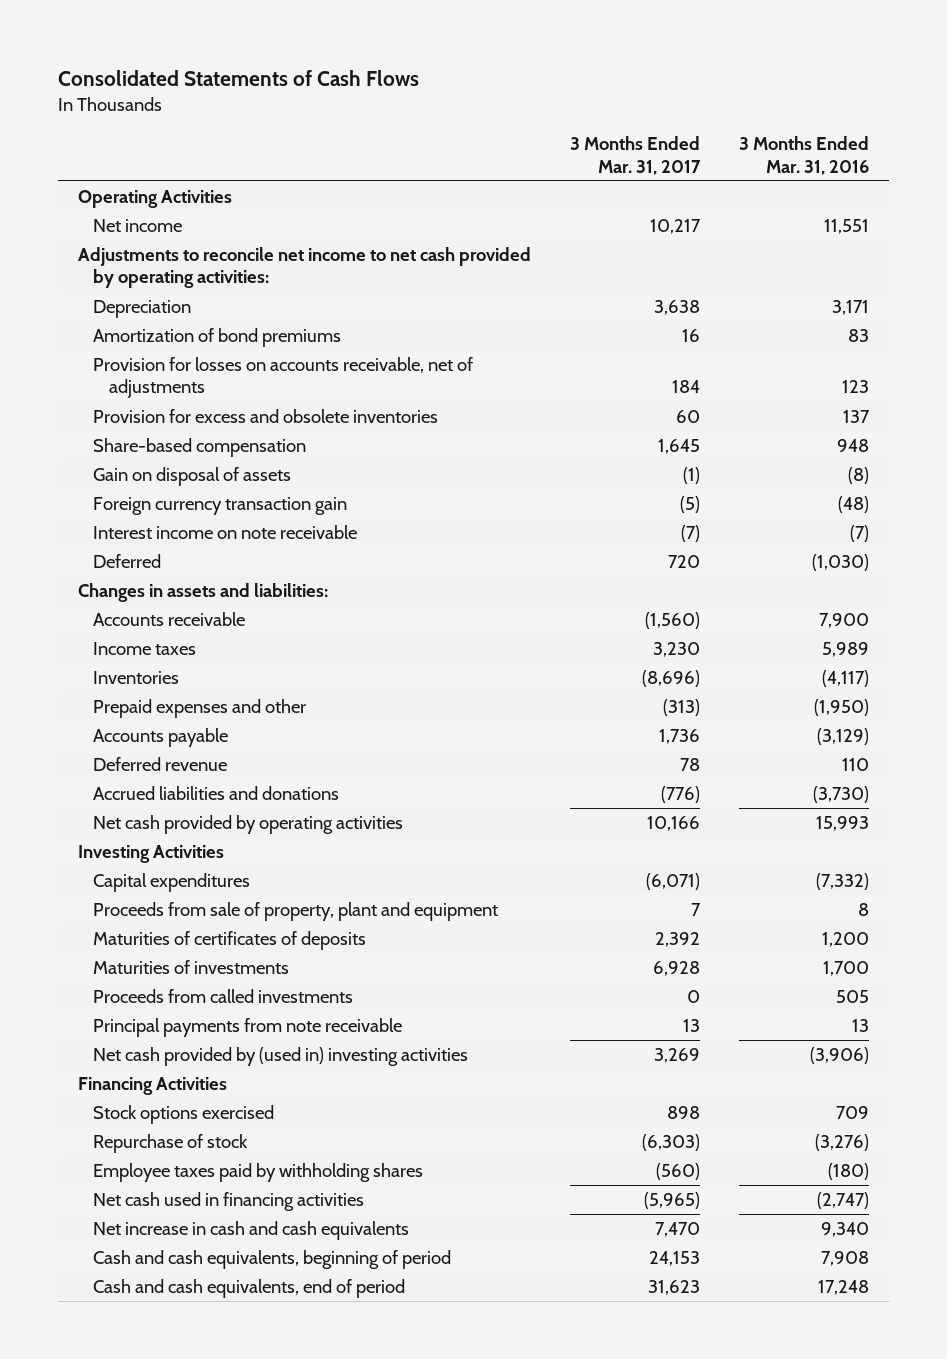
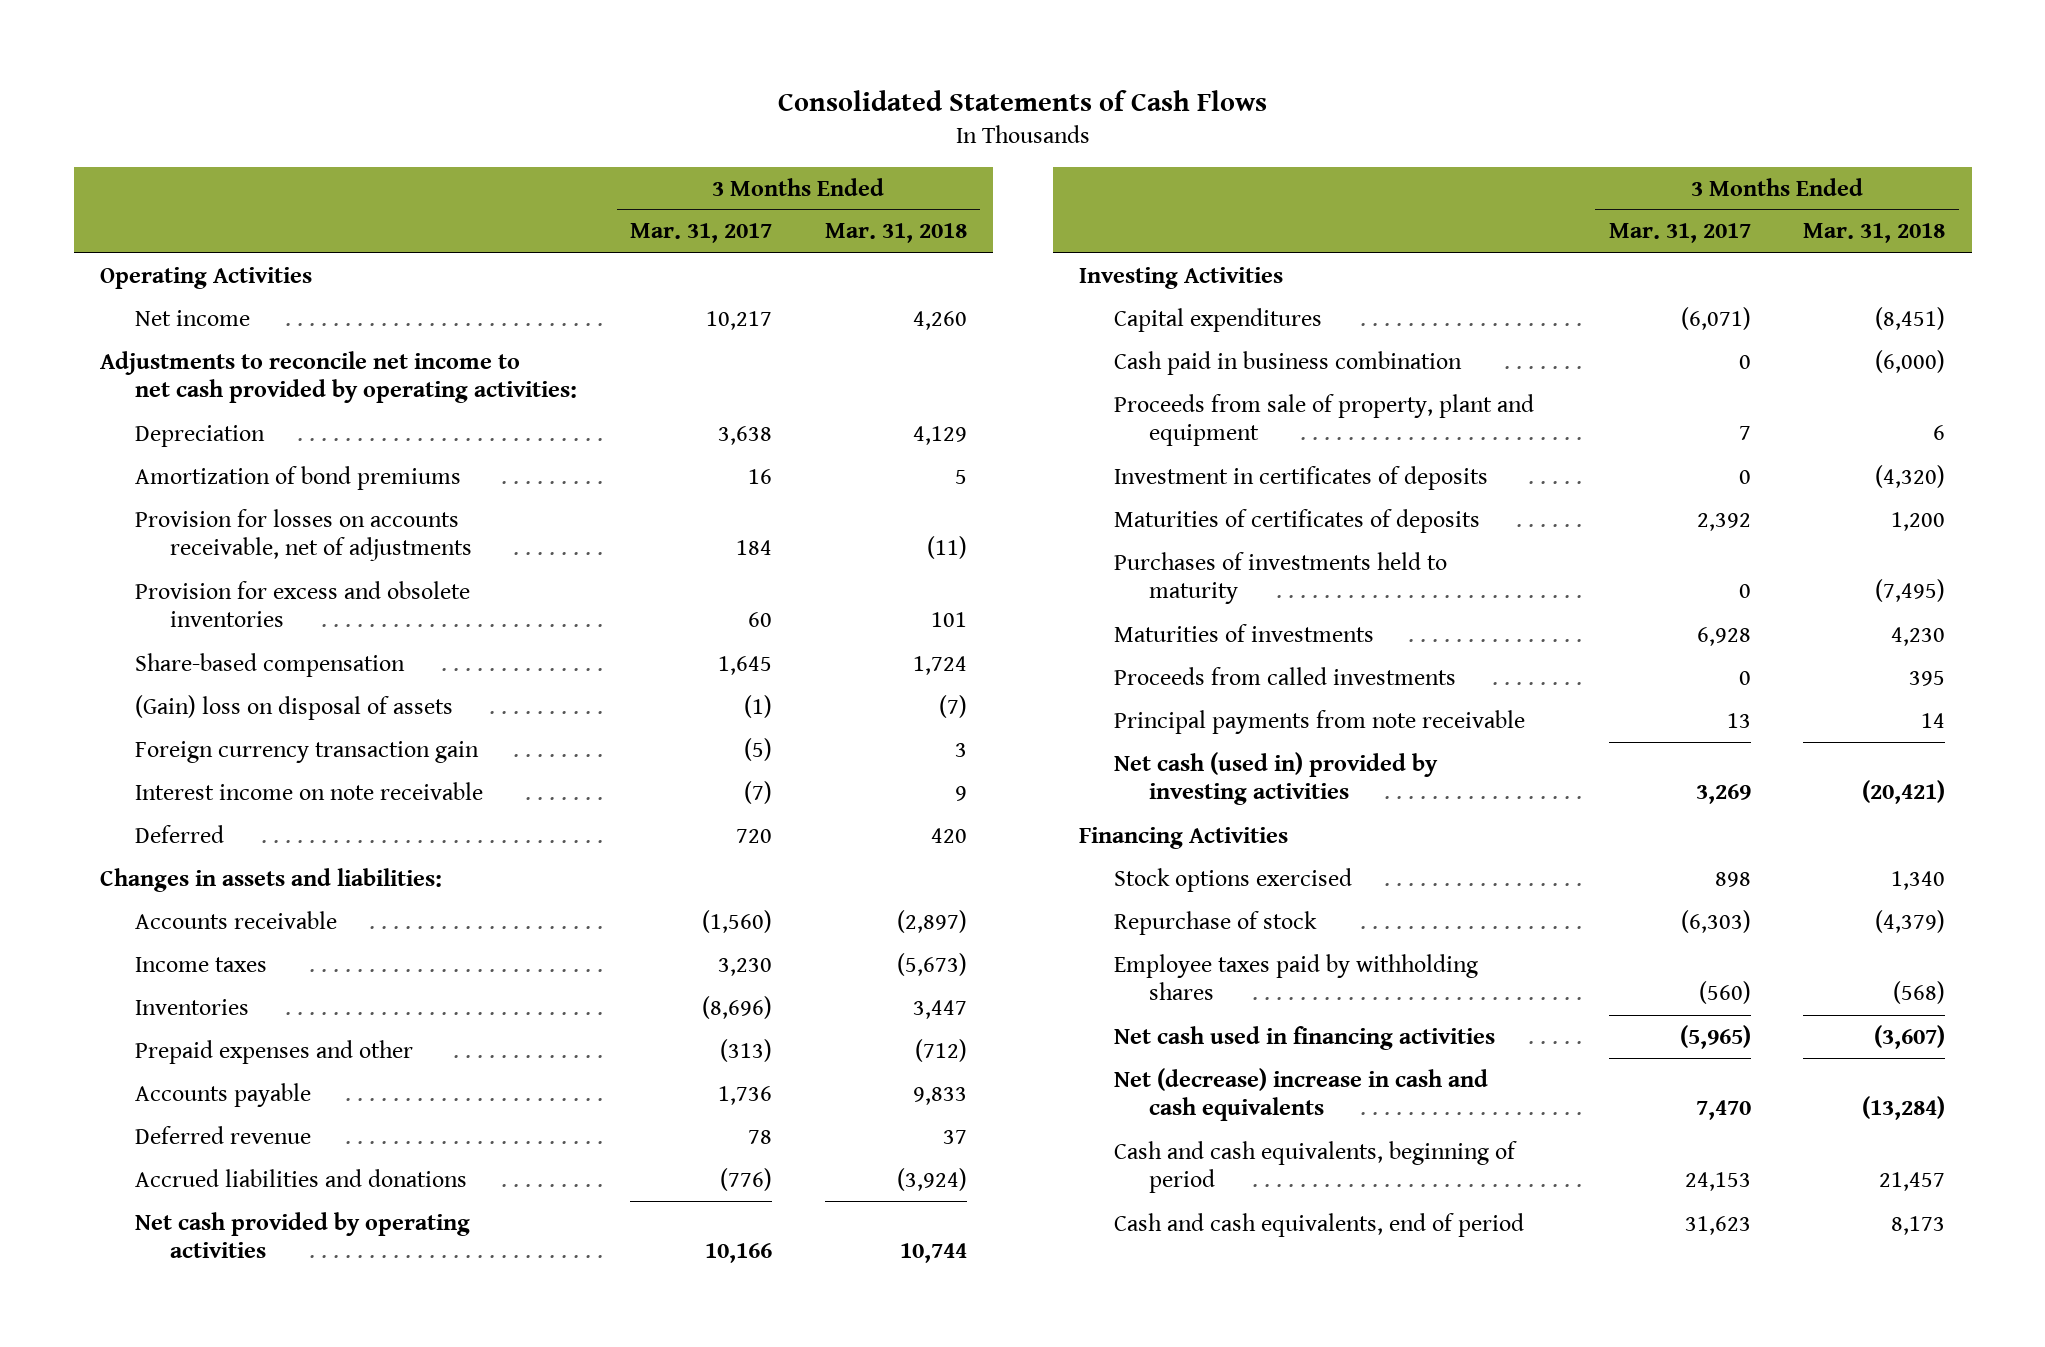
[738,136,869,175] 3 Months Ended Mar. 31, 2016 -> none
none -> [824,223,967,244] Mar. 31, 2018
[93,466,292,486] Gain on disposal of assets -> [134,694,453,720] (Gain) loss on disposal of assets
none -> [1113,350,1462,375] Cash paid in business combination
none -> [1113,465,1488,490] Investment in certificates of deposits
none -> [1113,551,1447,605] Purchases of investments held to maturity
[93,1046,469,1066] Net cash provided by (used in) investing activities -> [1113,751,1438,806] Net cash (used in) provided by investing activities
[93,1220,410,1240] Net increase in cash and cash equivalents -> [1113,1067,1488,1122] Net (decrease) increase in cash and cash equivalents

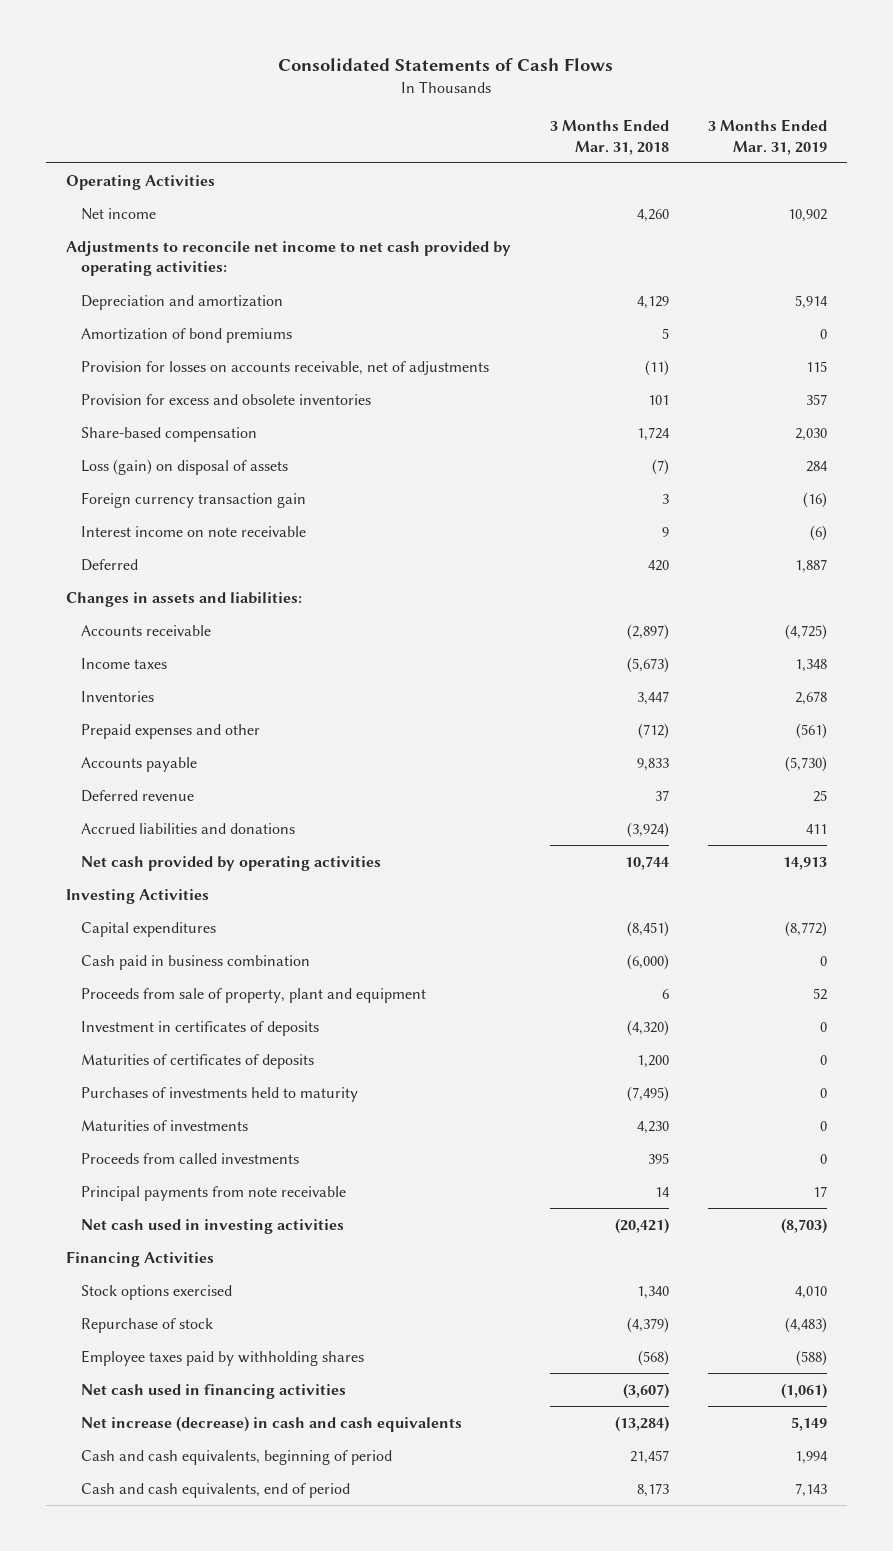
[629,223,772,244] Mar. 31, 2017 -> none
none -> [708,119,828,155] 3 Months Ended Mar. 31, 2019
[134,424,265,447] Depreciation -> [80,294,283,310] Depreciation and amortization
[134,694,453,720] (Gain) loss on disposal of assets -> [80,458,288,475] Loss (gain) on disposal of assets
[1113,751,1438,806] Net cash (used in) provided by investing activities -> [80,1218,344,1234] Net cash used in investing activities
[1113,1067,1488,1122] Net (decrease) increase in cash and cash equivalents -> [80,1415,462,1432] Net increase (decrease) in cash and cash equivalents

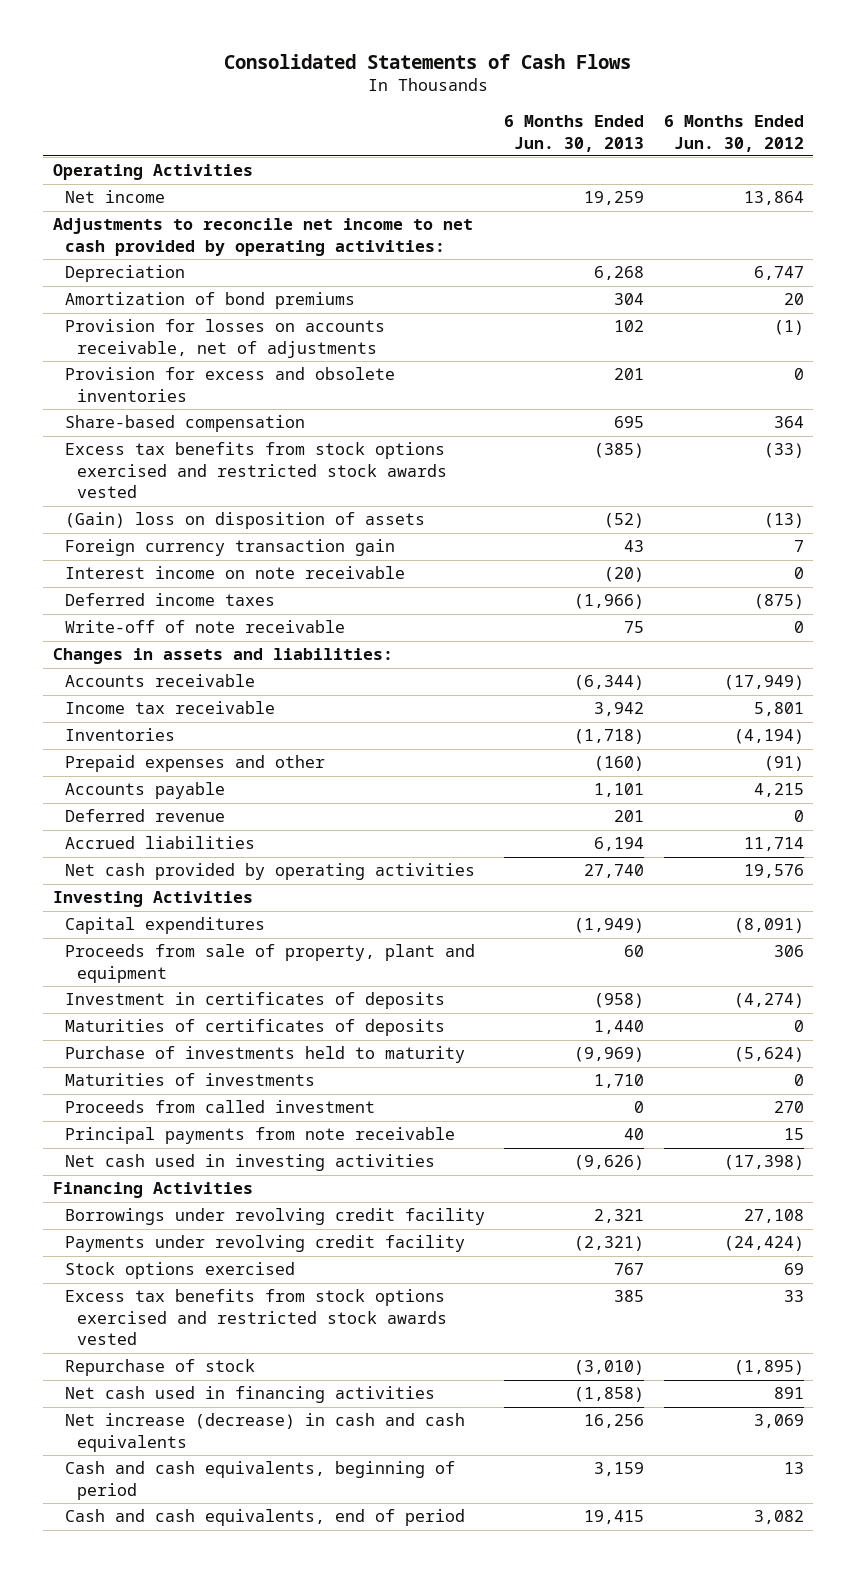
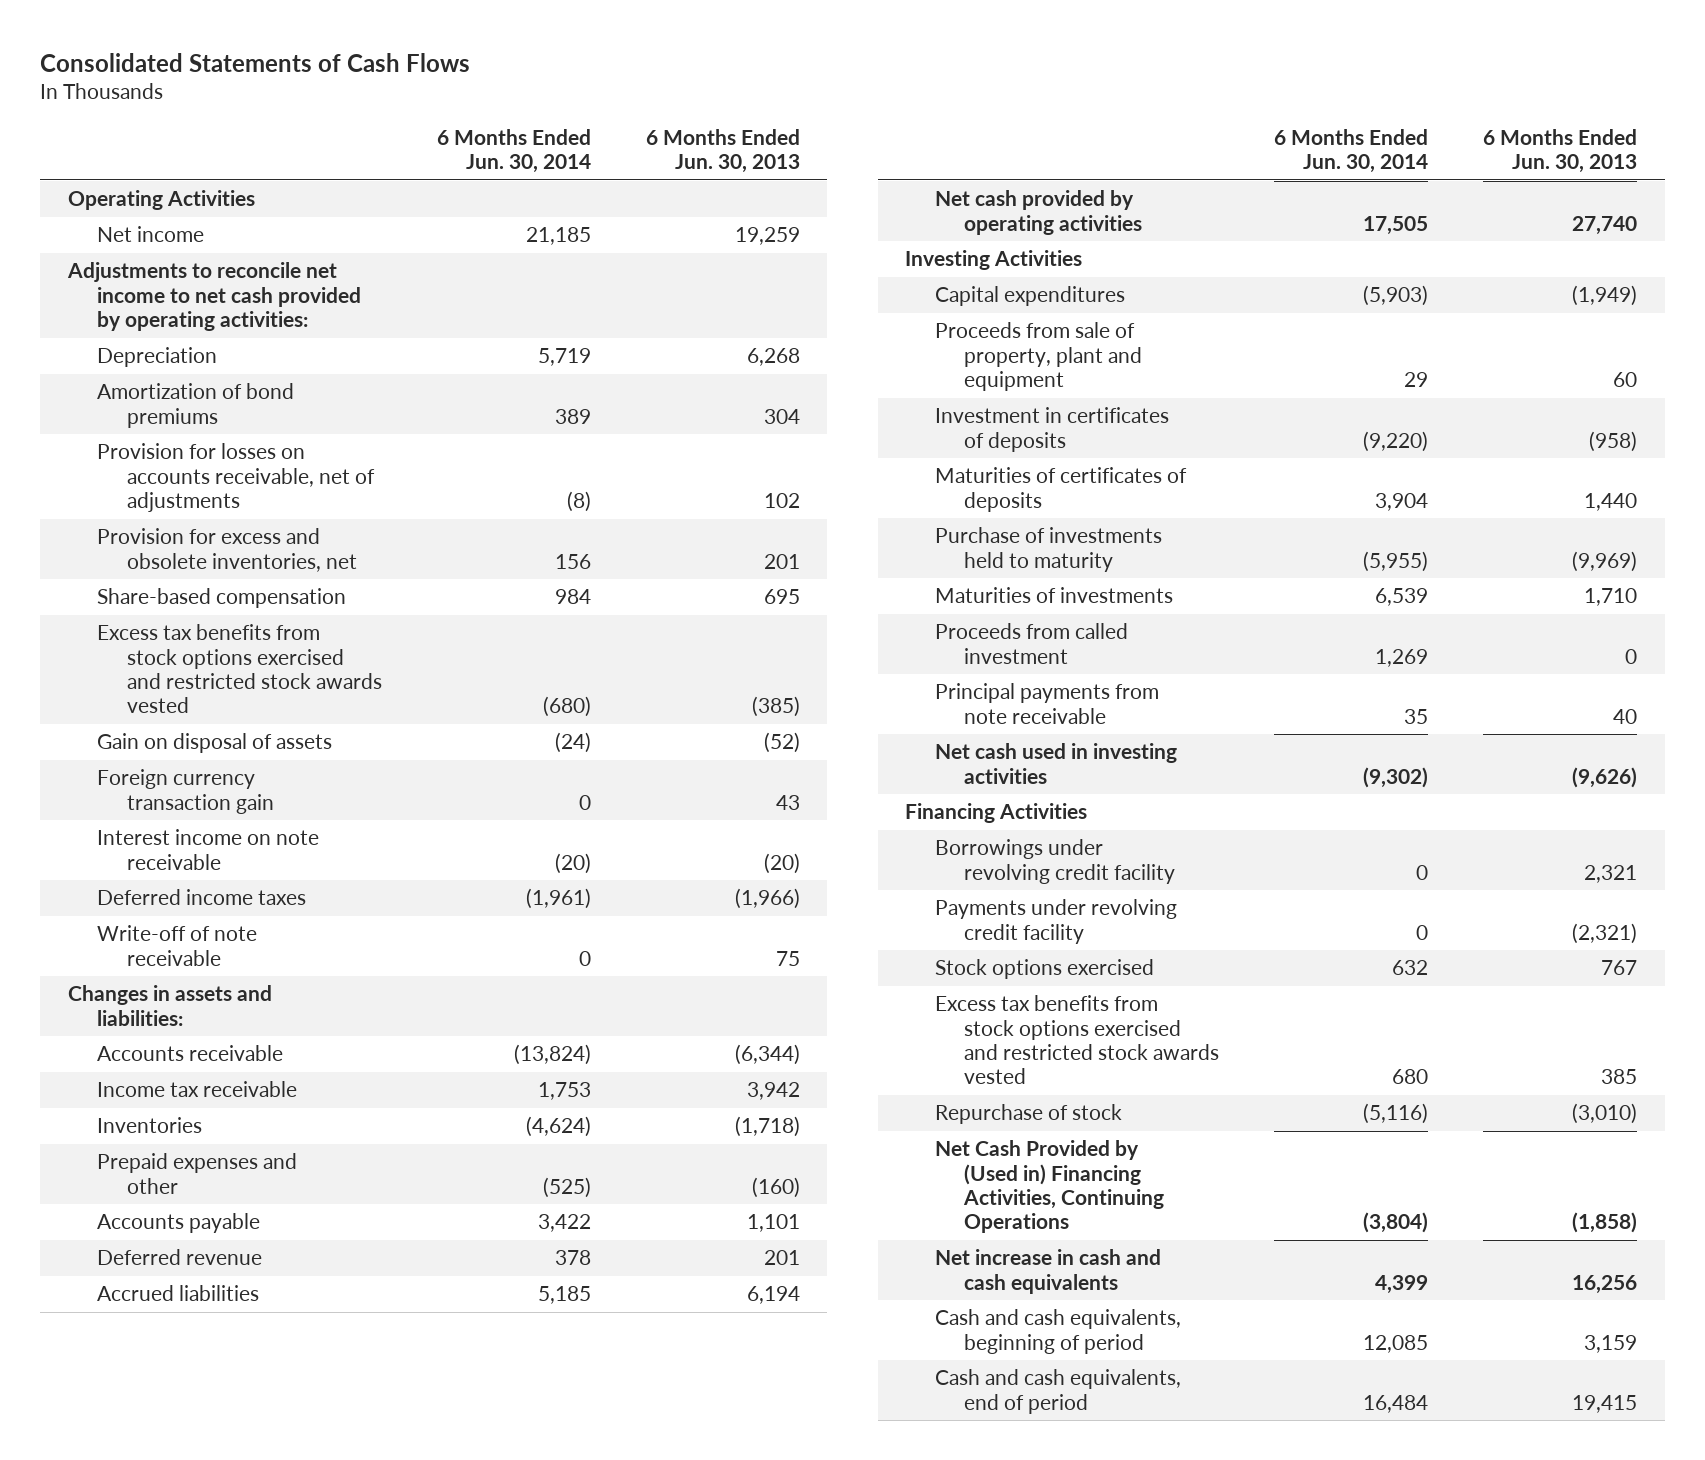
[663,115,804,152] 6 Months Ended Jun. 30, 2012 -> none
none -> [436,128,591,174] 6 Months Ended Jun. 30, 2014
[64,367,395,402] Provision for excess and obsolete inventories -> [97,528,357,572] Provision for excess and obsolete inventories, net
[64,512,425,530] (Gain) loss on disposition of assets -> [97,733,333,754] Gain on disposal of assets
[64,1386,435,1404] Net cash used in financing activities -> [934,1140,1165,1234] Net Cash Provided by (Used in) Financing Activities, Continuing Operations
[64,1413,465,1452] Net increase (decrease) in cash and cash equivalents -> [934,1249,1161,1294] Net increase in cash and cash equivalents

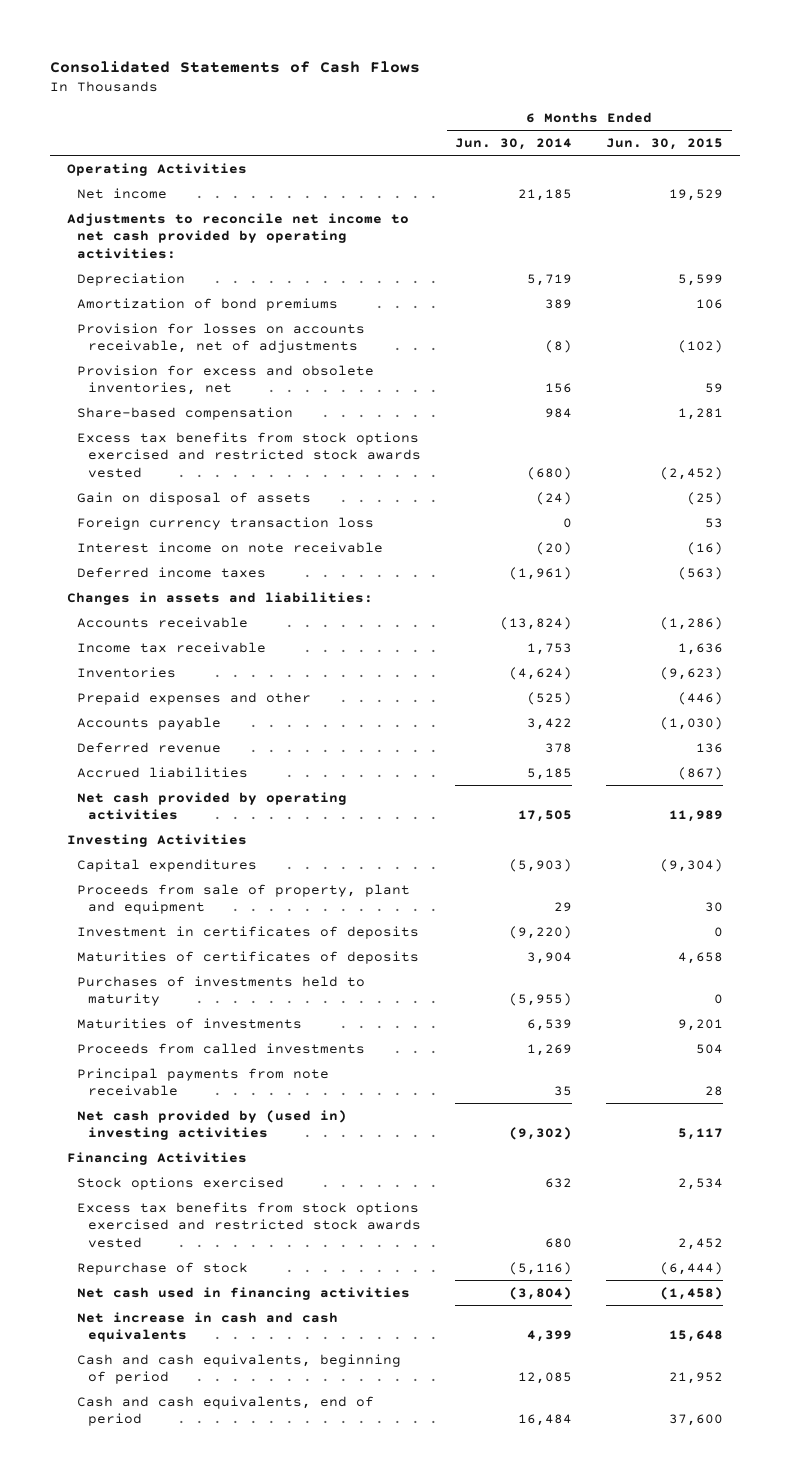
[645,128,800,174] 6 Months Ended Jun. 30, 2013 -> none
none -> [606,138,724,151] Jun. 30, 2015
[97,769,274,814] Foreign currency transaction gain -> [77,516,375,530] Foreign currency transaction loss
[97,925,258,966] Write-off of note receivable -> none
[934,527,1162,572] Purchase of investments held to maturity -> [77,975,366,1007] Purchases of investments held to maturity
[934,623,1128,664] Proceeds from called investment -> [77,1042,366,1054] Proceeds from called investments
[934,743,1177,784] Net cash used in investing activities -> [77,1109,348,1141] Net cash provided by (used in) investing activities
[934,839,1176,884] Borrowings under revolving credit facility -> none
[934,899,1177,944] Payments under revolving credit facility -> none
[934,1140,1165,1234] Net Cash Provided by (Used in) Financing Activities, Continuing Operations -> [77,1286,411,1300] Net cash used in financing activities

